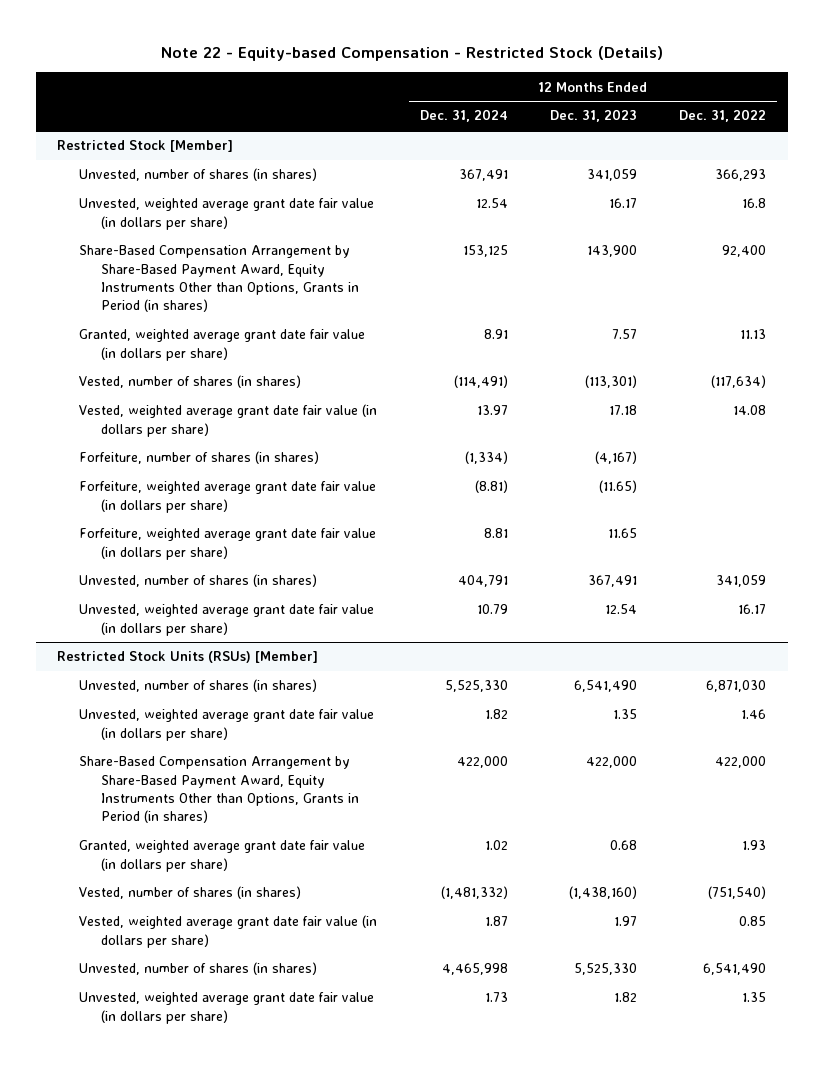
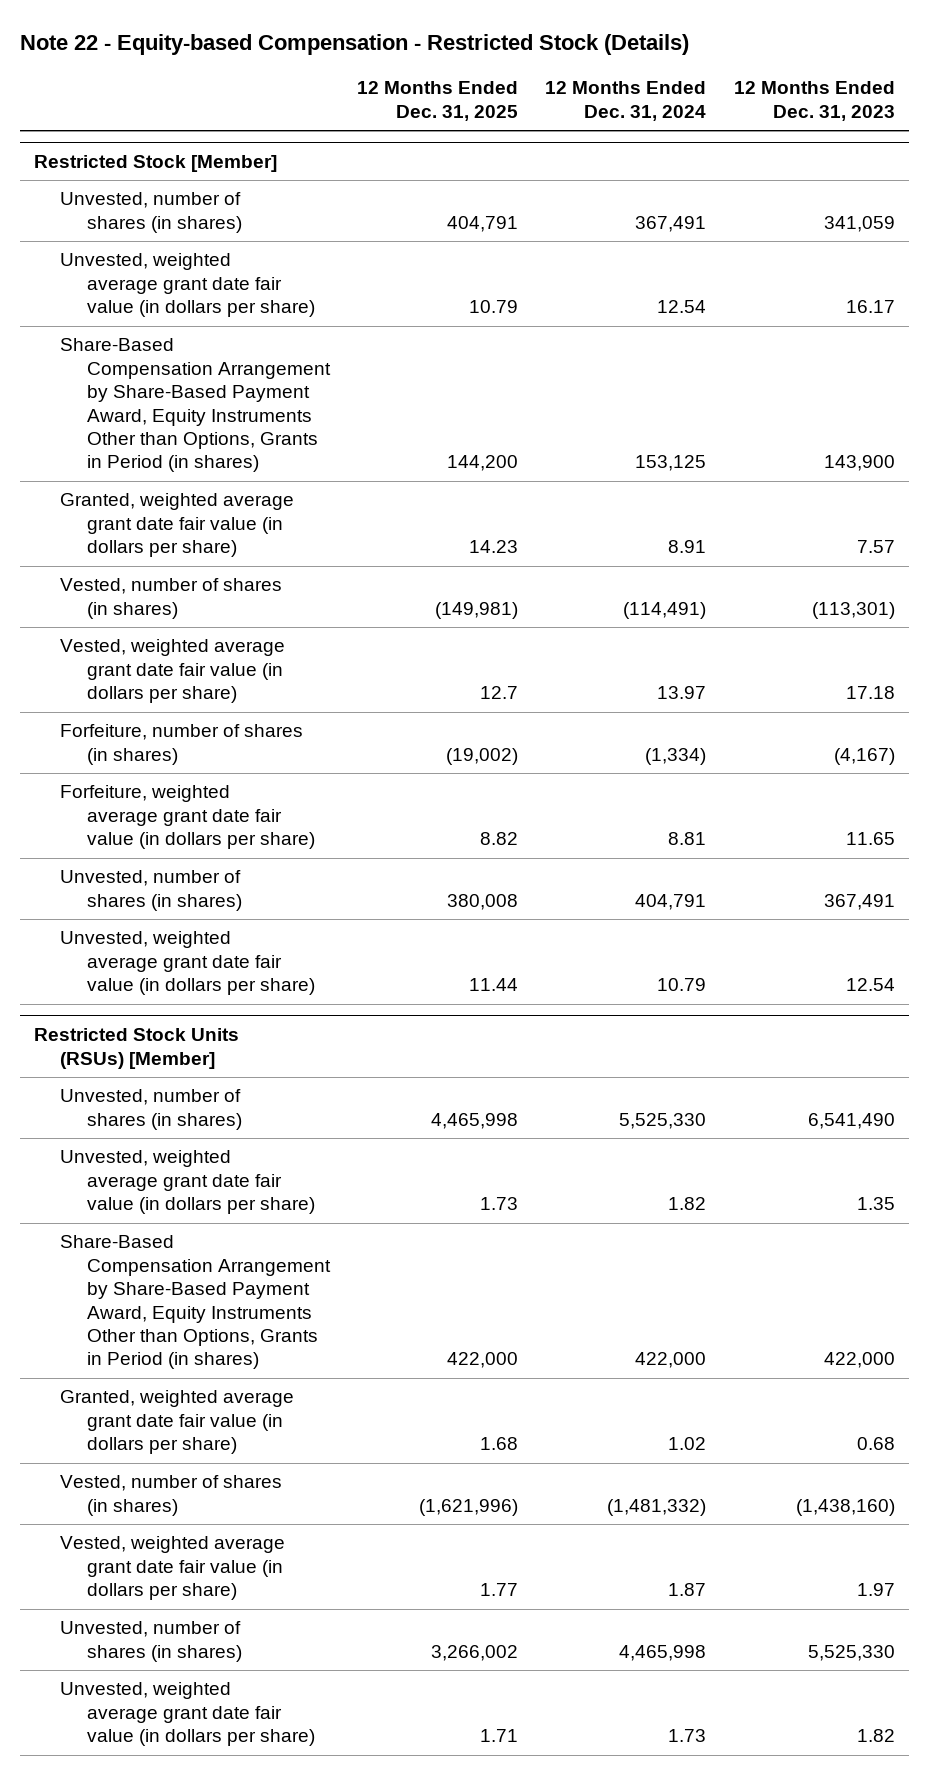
[679,109,767,123] Dec. 31, 2022 -> none
none -> [357,81,519,121] 12 Months Ended Dec. 31, 2025
[79,481,377,513] Forfeiture, weighted average grant date fair value (in dollars per share) -> none

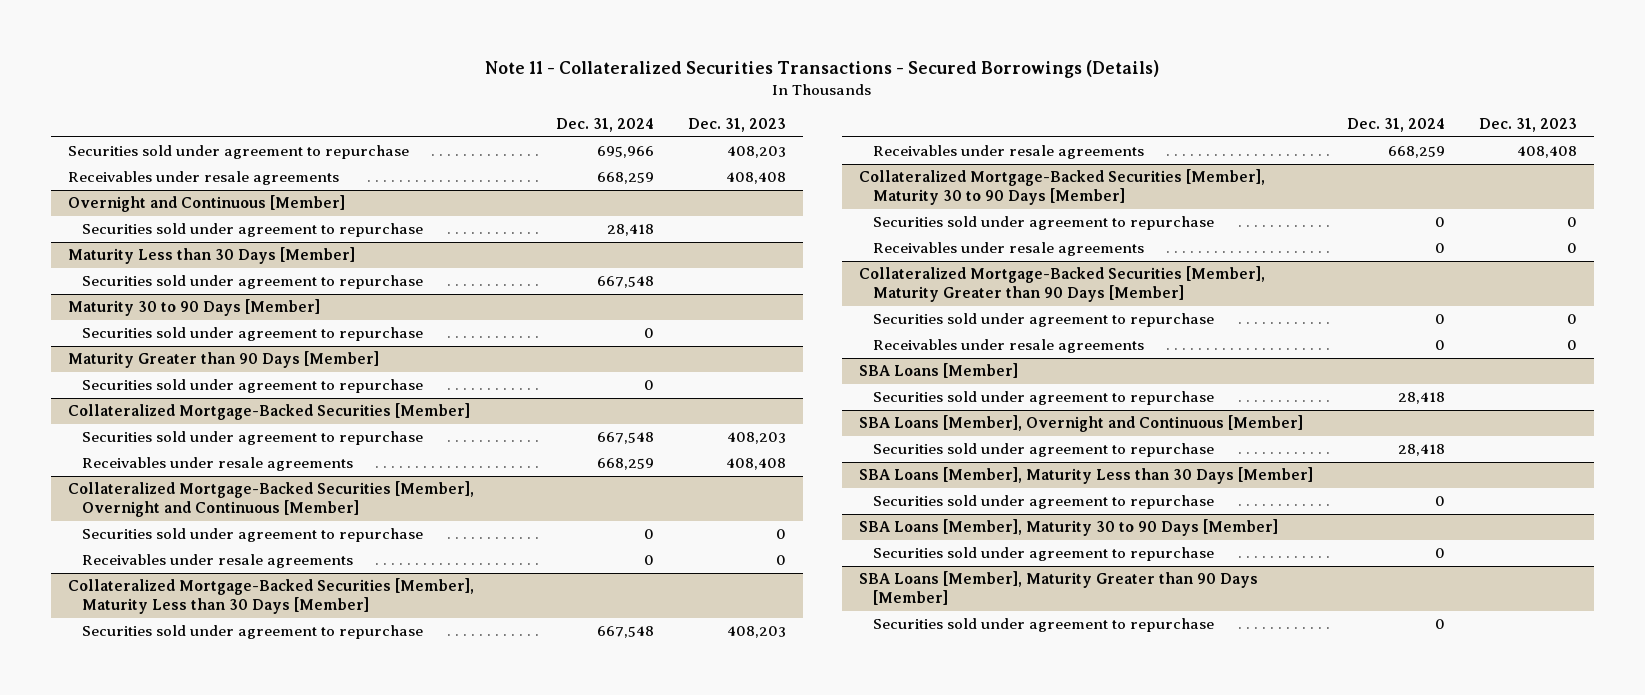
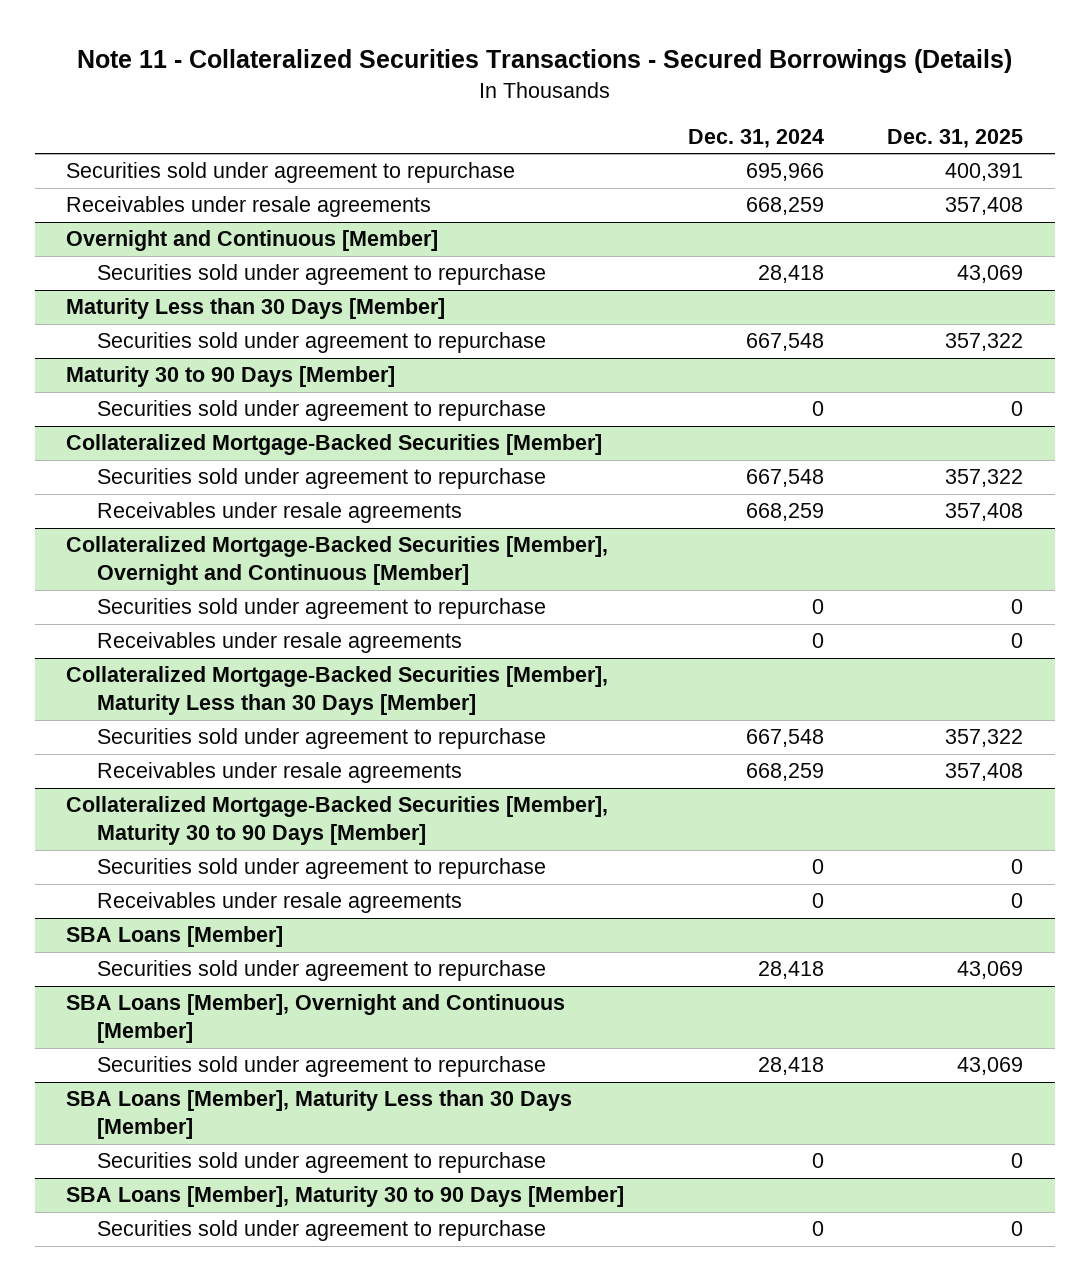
[688,117,787,132] Dec. 31, 2023 -> none
none -> [887,128,1024,148] Dec. 31, 2025
[67,351,379,369] Maturity Greater than 90 Days [Member] -> none
[82,379,424,394] Securities sold under agreement to repurchase -> none
[858,266,1265,303] Collateralized Mortgage-Backed Securities [Member], Maturity Greater than 90 Days [Member] -> none
[873,313,1215,328] Securities sold under agreement to repurchase -> none
[873,339,1145,354] Receivables under resale agreements -> none
[858,571,1258,606] SBA Loans [Member], Maturity Greater than 90 Days [Member] -> none
[873,618,1215,633] Securities sold under agreement to repurchase -> none

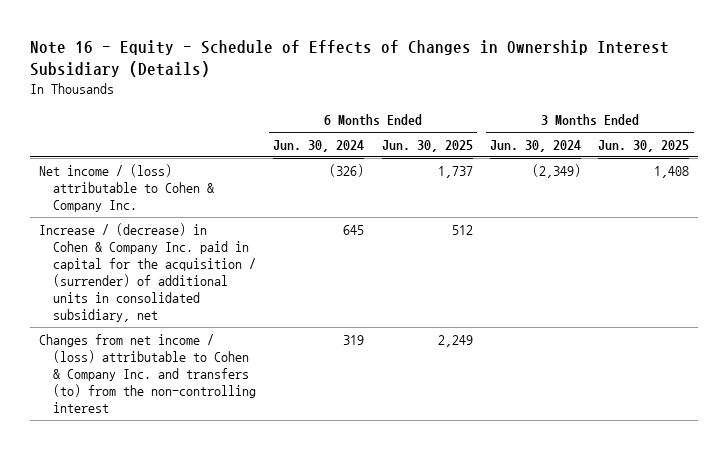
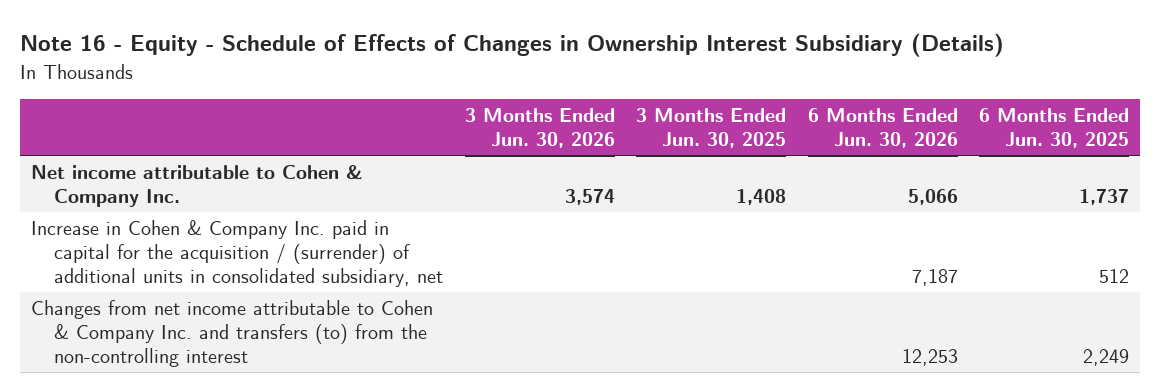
[273,139,365,152] Jun. 30, 2024 -> none
[489,139,581,152] Jun. 30, 2024 -> none
none -> [464,107,615,149] 3 Months Ended Jun. 30, 2026
none -> [807,107,958,149] 6 Months Ended Jun. 30, 2026
[38,163,214,212] Net income / (loss) attributable to Cohen & Company Inc. -> [30,165,363,208] Net income attributable to Cohen & Company Inc.
[38,222,256,322] Increase / (decrease) in Cohen & Company Inc. paid in capital for the acquisition / (surrender) of additional units in consolidated subsidiary, net -> [30,220,444,288] Increase in Cohen & Company Inc. paid in capital for the acquisition / (surrender) of additional units in consolidated subsidiary, net
[38,333,256,413] Changes from net income / (loss) attributable to Cohen & Company Inc. and transfers (to) from the non-controlling interest -> [30,300,433,368] Changes from net income attributable to Cohen & Company Inc. and transfers (to) from the non-controlling interest

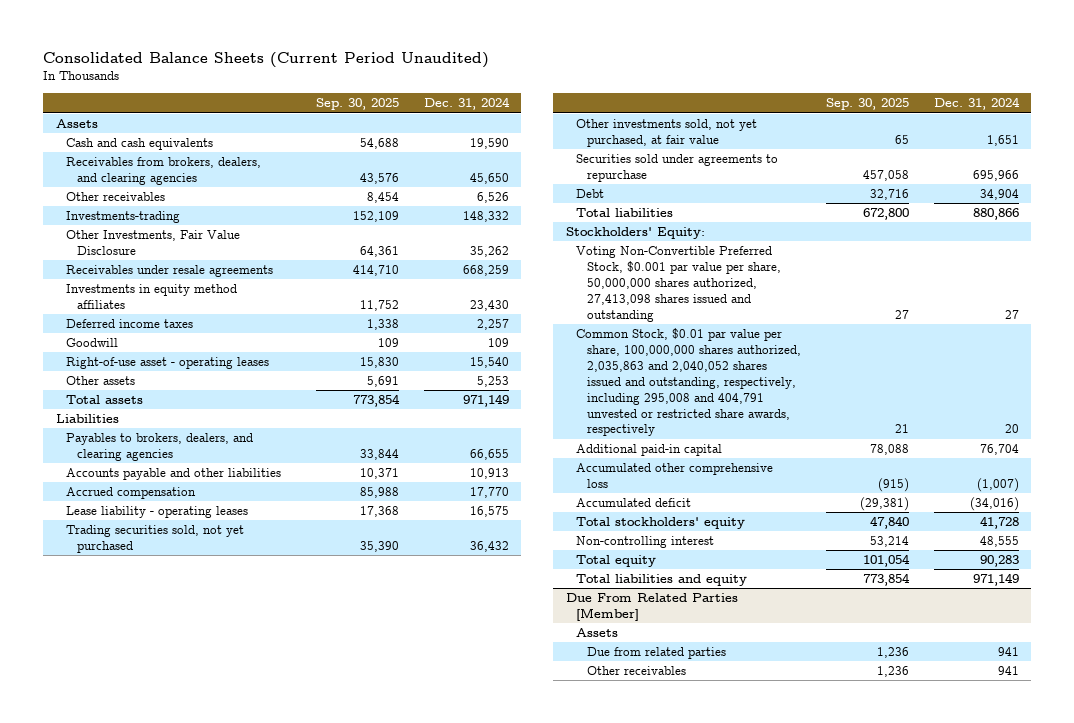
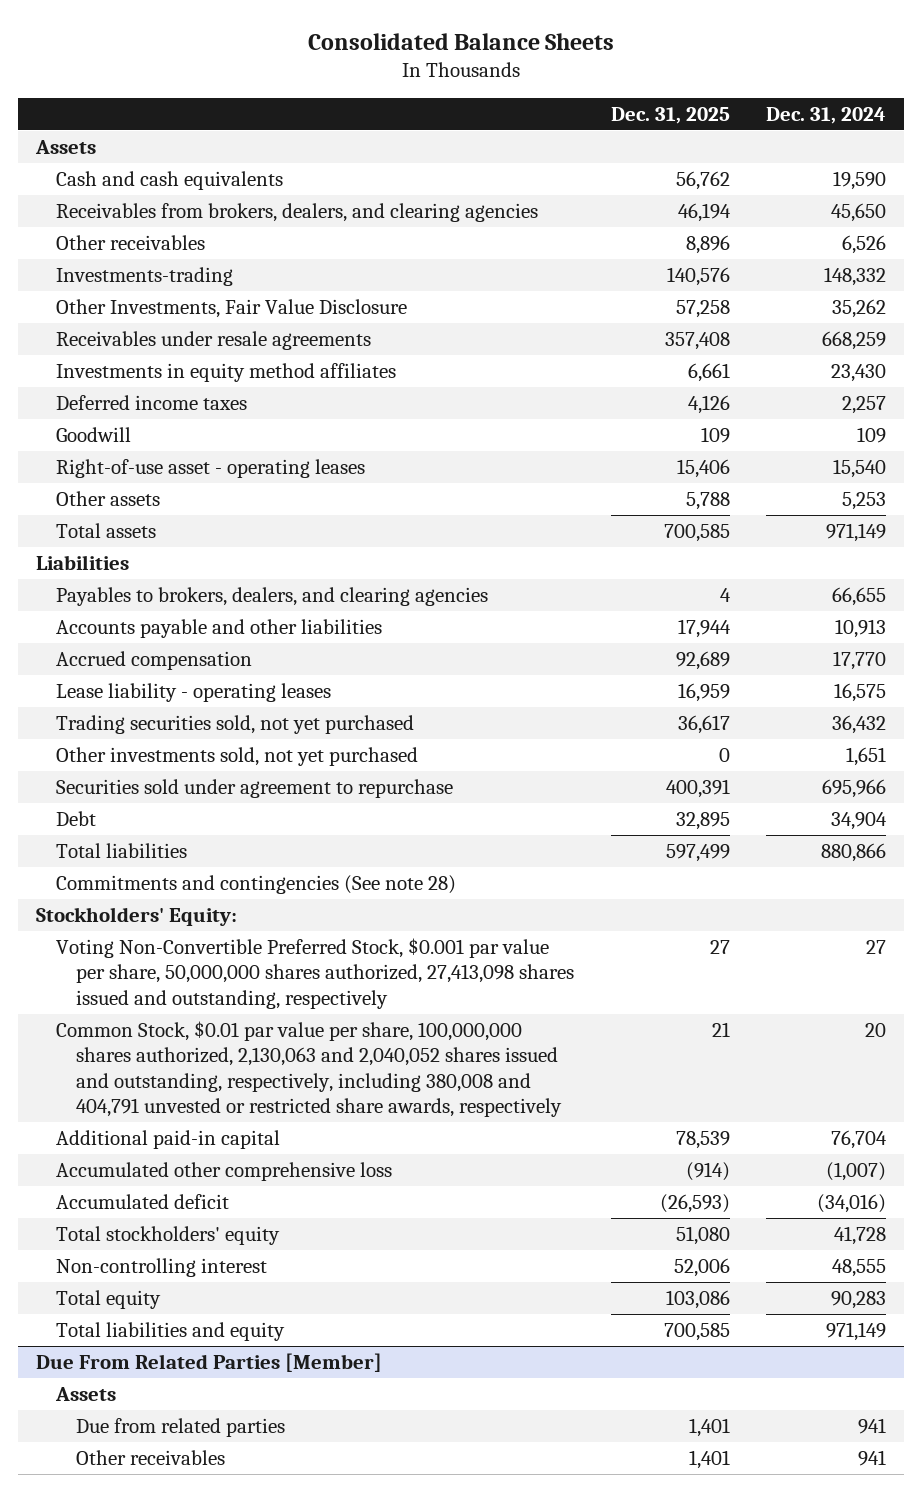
[43,52,490,69] Consolidated Balance Sheets (Current Period Unaudited) -> [307,32,614,50] Consolidated Balance Sheets
[315,98,399,111] Sep. 30, 2025 -> none
none -> [610,106,730,124] Dec. 31, 2025
[576,119,758,148] Other investments sold, not yet purchased, at fair value -> [56,746,419,766] Other investments sold, not yet purchased
[576,154,779,183] Securities sold under agreements to repurchase -> [56,778,454,798] Securities sold under agreement to repurchase
none -> [56,874,457,894] Commitments and contingencies (See note 28)
[576,246,781,322] Voting Non-Convertible Preferred Stock, $0.001 par value per share, 50,000,000 shares authorized, 27,413,098 shares issued and outstanding -> [56,937,575,1009] Voting Non-Convertible Preferred Stock, $0.001 par value per share, 50,000,000 shares authorized, 27,413,098 shares issued and outstanding, respectively
[576,328,801,437] Common Stock, $0.01 par value per share, 100,000,000 shares authorized, 2,035,863 and 2,040,052 shares issued and outstanding, respectively, including 295,008 and 404,791 unvested or restricted share awards, respectively -> [56,1020,563,1118] Common Stock, $0.01 par value per share, 100,000,000 shares authorized, 2,130,063 and 2,040,052 shares issued and outstanding, respectively, including 380,008 and 404,791 unvested or restricted share awards, respectively

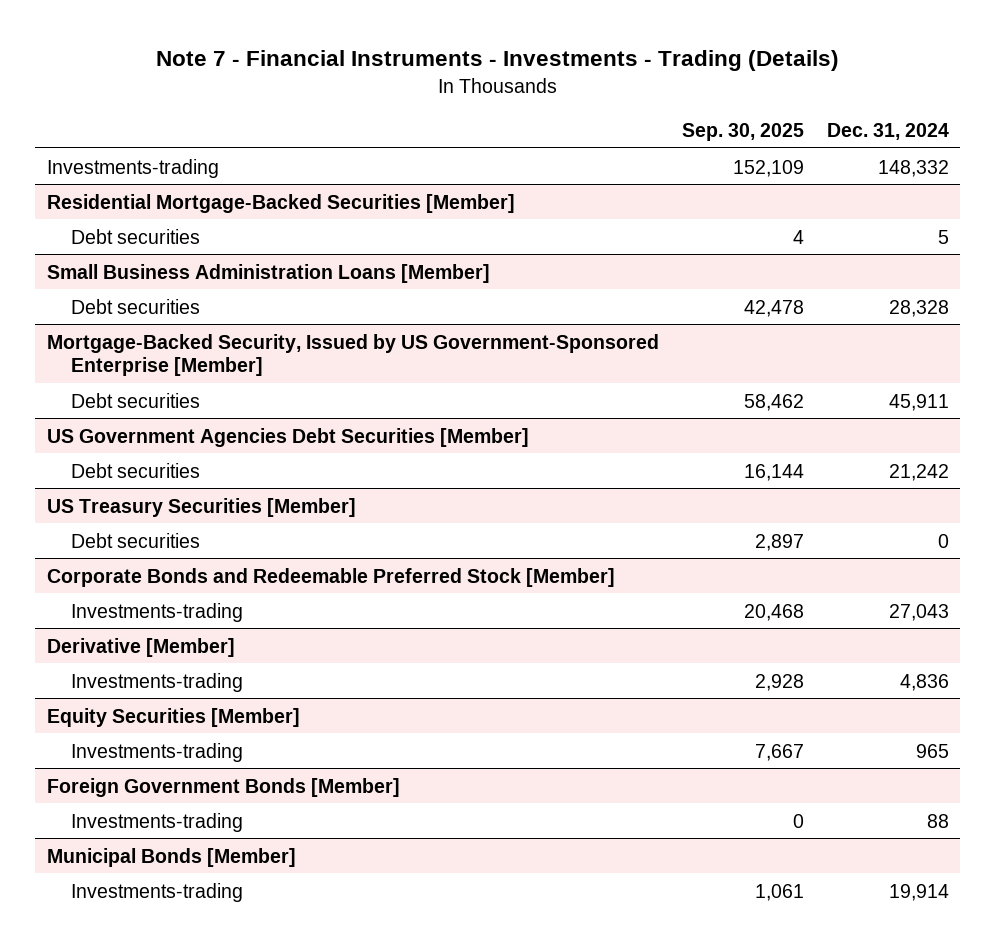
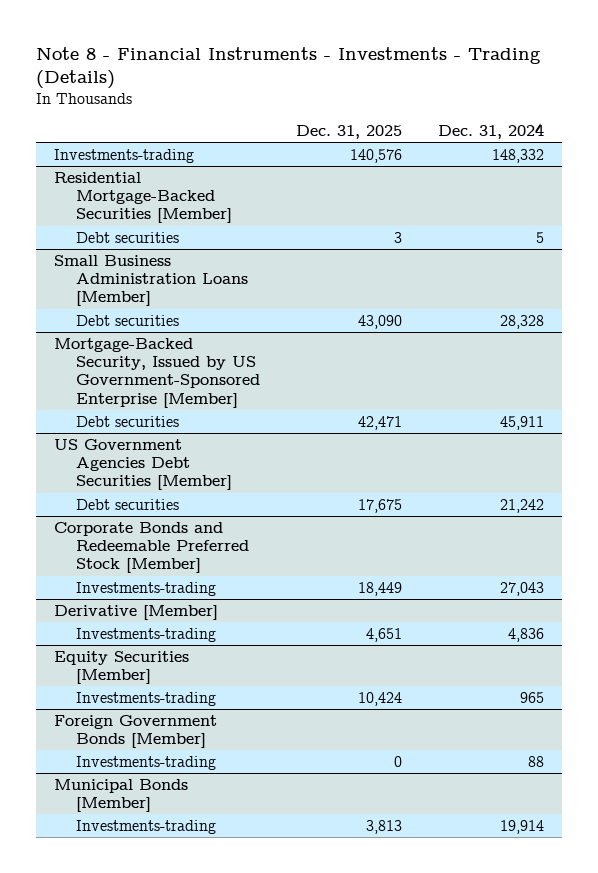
[155,49,839,71] Note 7 - Financial Instruments - Investments - Trading (Details) -> [35,46,541,90] Note 8 - Financial Instruments - Investments - Trading (Details)
[681,122,804,141] Sep. 30, 2025 -> none
none -> [296,125,403,140] Dec. 31, 2025
[46,497,356,517] US Treasury Securities [Member] -> none
[70,532,200,548] Debt securities -> none

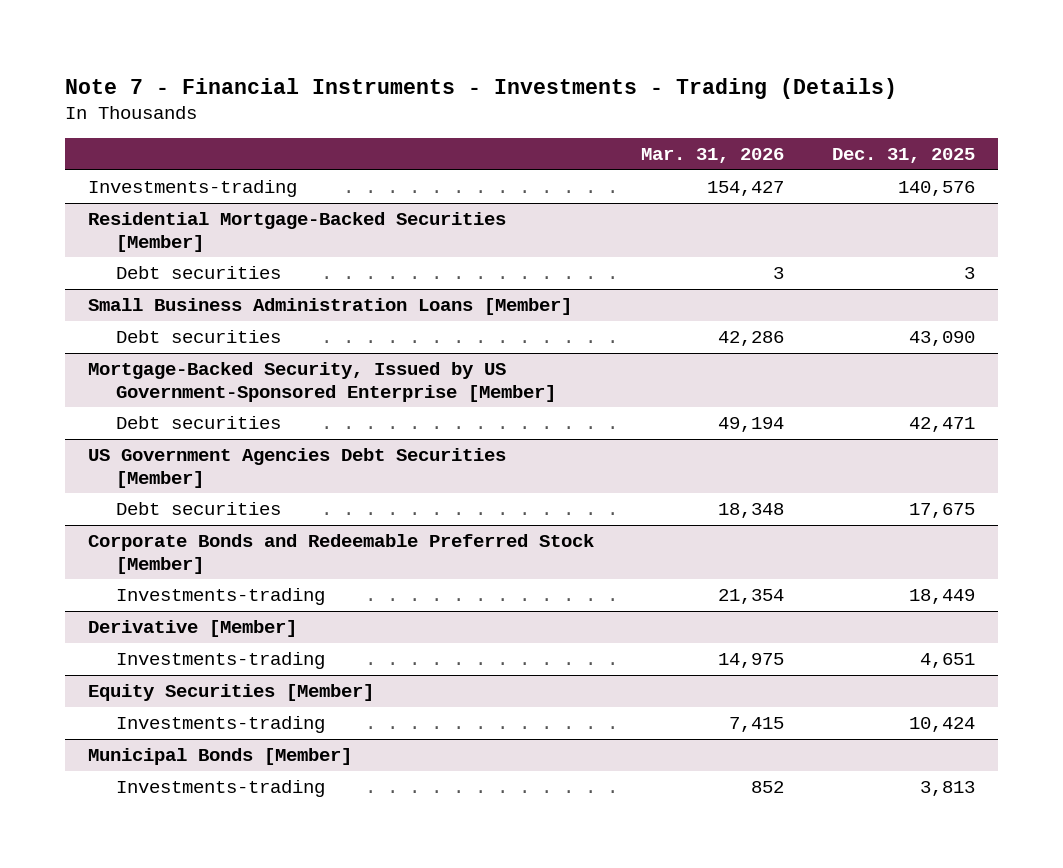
[35,46,541,90] Note 8 - Financial Instruments - Investments - Trading (Details) -> [64,77,897,99] Note 7 - Financial Instruments - Investments - Trading (Details)
[438,123,545,140] Dec. 31, 2024 -> none
none -> [641,148,785,164] Mar. 31, 2026
[53,714,217,749] Foreign Government Bonds [Member] -> none
[76,755,217,770] Investments-trading -> none

